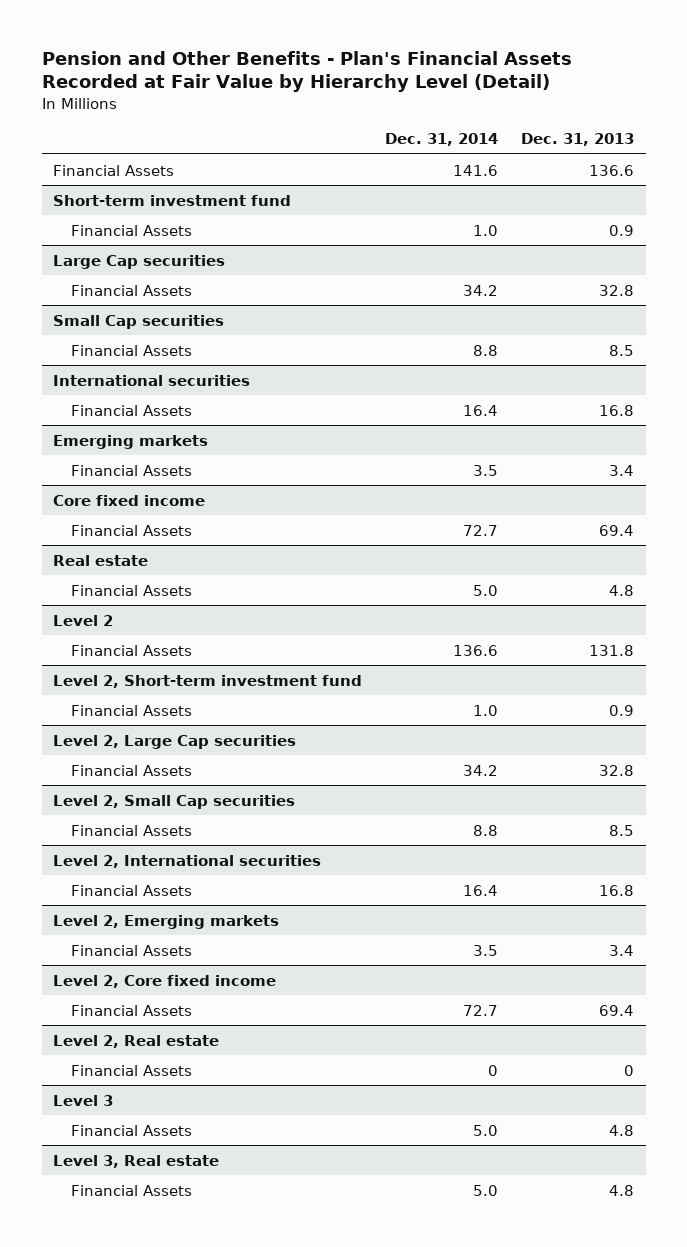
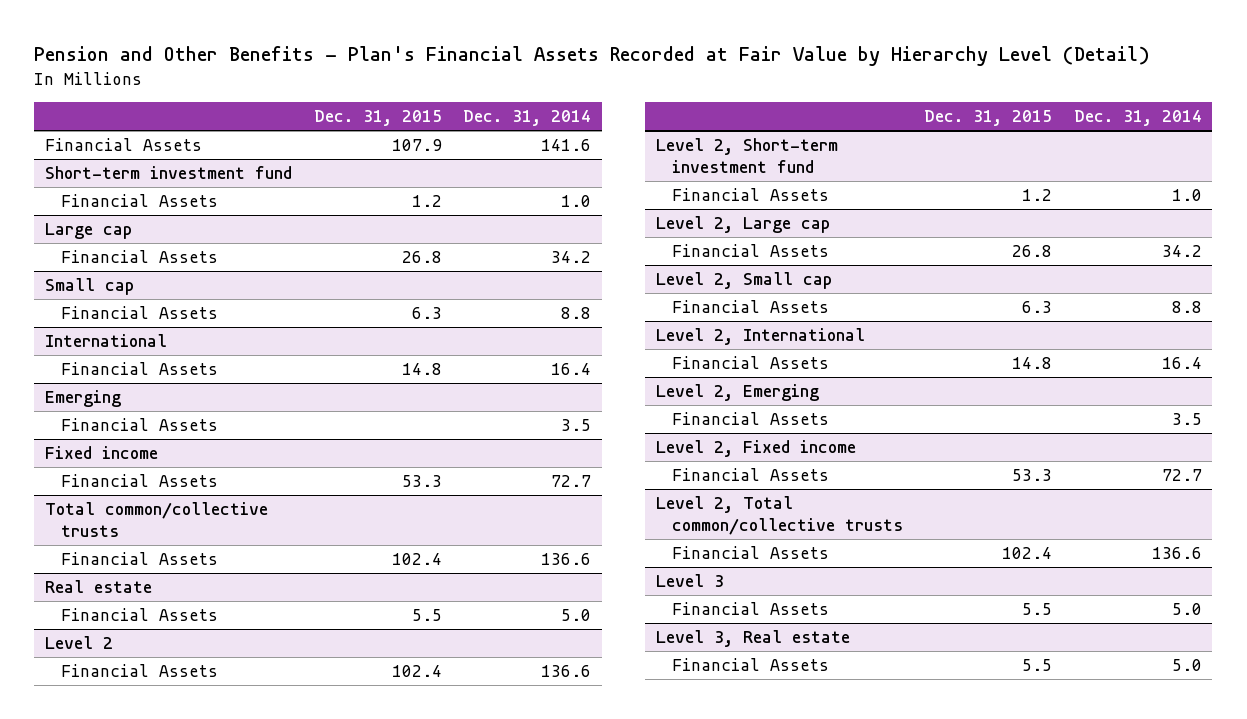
[521,133,635,147] Dec. 31, 2013 -> none
none -> [313,110,442,127] Dec. 31, 2015
[53,254,226,269] Large Cap securities -> [44,222,132,239] Large cap
[53,314,225,329] Small Cap securities -> [44,277,134,295] Small cap
[53,374,251,386] International securities -> [44,333,167,347] International
[53,434,209,449] Emerging markets -> [44,389,121,407] Emerging
[53,494,206,506] Core fixed income -> [44,445,158,459] Fixed income
none -> [44,501,268,538] Total common/collective trusts
none -> [61,551,219,565] Financial Assets
[53,734,297,749] Level 2, Large Cap securities -> [655,215,830,233] Level 2, Large cap
[53,794,296,809] Level 2, Small Cap securities -> [655,271,832,289] Level 2, Small cap
[53,854,322,868] Level 2, International securities -> [655,327,865,345] Level 2, International
[53,914,280,929] Level 2, Emerging markets -> [655,383,819,401] Level 2, Emerging
[53,974,277,988] Level 2, Core fixed income -> [655,439,856,457] Level 2, Fixed income
[53,1034,220,1048] Level 2, Real estate -> none
none -> [655,495,904,536] Level 2, Total common/collective trusts
[488,1064,499,1076] 0 -> [1151,546,1202,559] 136.6

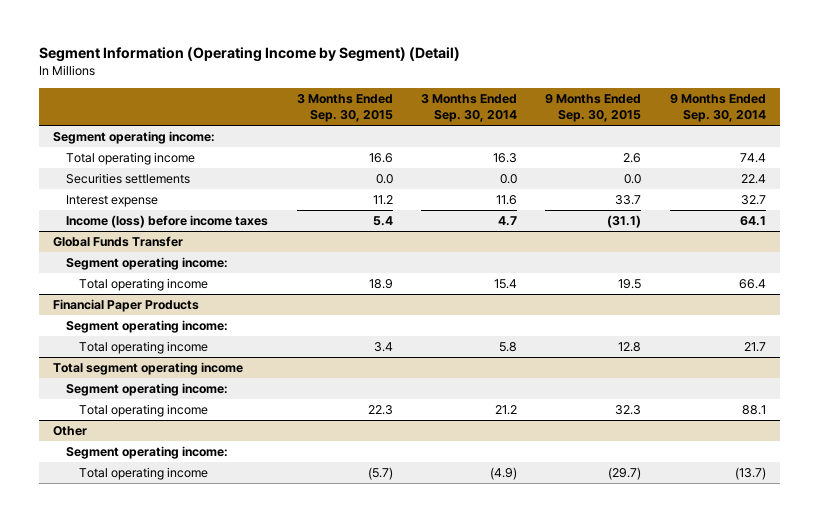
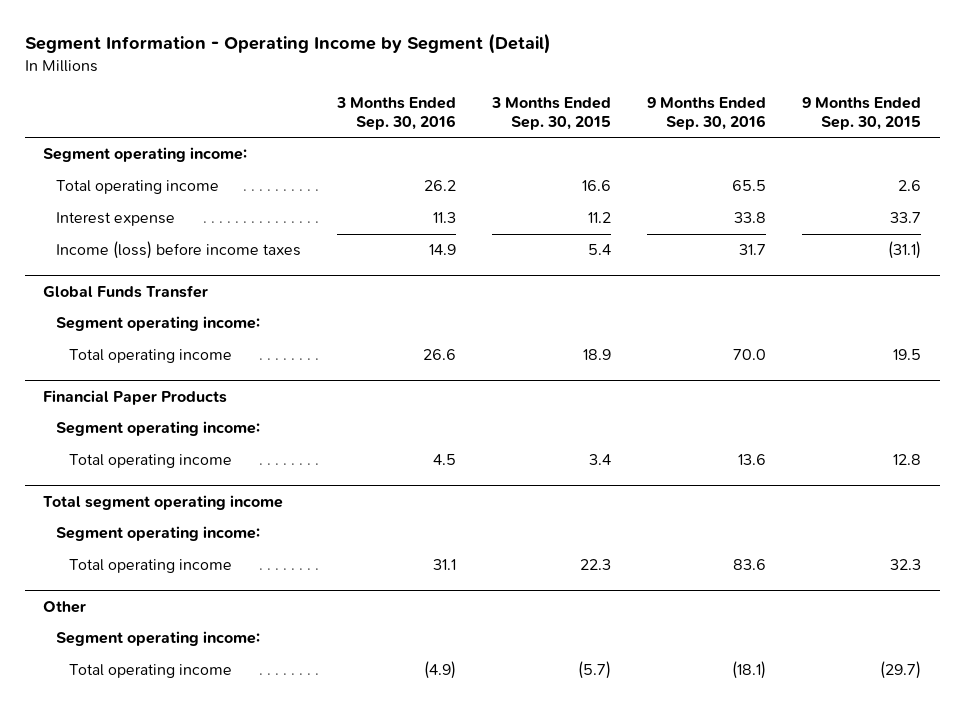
[38,47,460,63] Segment Information (Operating Income by Segment) (Detail) -> [24,33,551,55] Segment Information - Operating Income by Segment (Detail)
[420,94,517,123] 3 Months Ended Sep. 30, 2014 -> none
[669,94,766,123] 9 Months Ended Sep. 30, 2014 -> none
none -> [335,96,456,130] 3 Months Ended Sep. 30, 2016
none -> [647,96,767,130] 9 Months Ended Sep. 30, 2016
[66,173,191,185] Securities settlements -> none

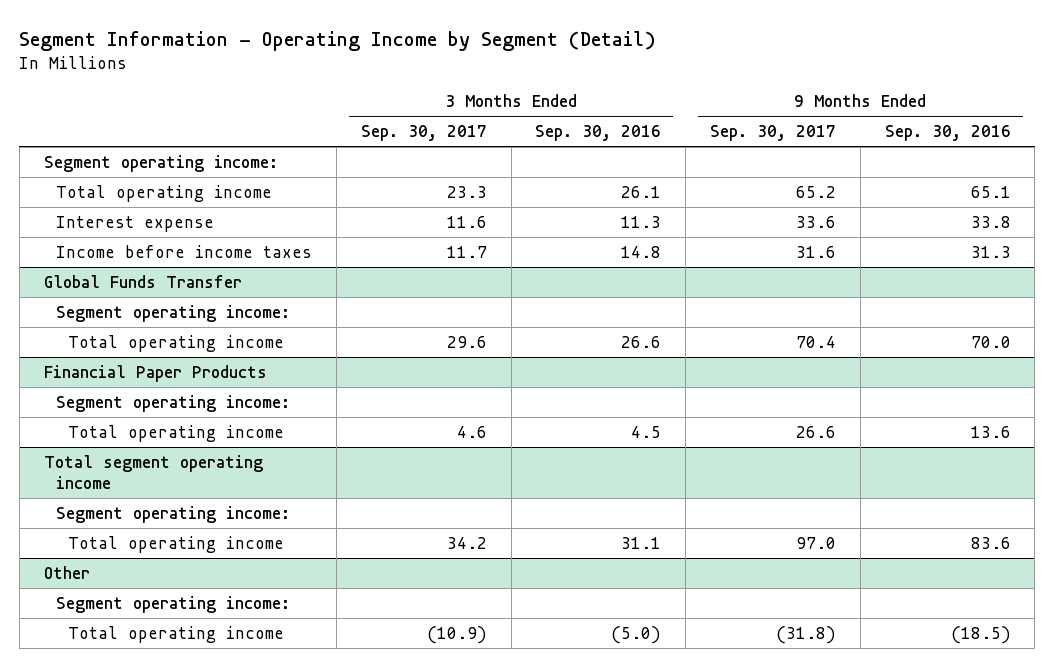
[490,96,611,130] 3 Months Ended Sep. 30, 2015 -> none
[802,96,922,130] 9 Months Ended Sep. 30, 2015 -> none
none -> [360,125,487,142] Sep. 30, 2017
none -> [709,125,836,142] Sep. 30, 2017
[423,180,456,192] 26.2 -> [621,185,662,198] 26.1
[732,180,767,192] 65.5 -> [970,185,1011,198] 65.1
[55,241,301,260] Income (loss) before income taxes -> [56,244,313,258] Income before income taxes
[428,244,456,256] 14.9 -> [621,245,662,258] 14.8
[739,244,767,256] 31.7 -> [970,245,1011,258] 31.3
[423,661,456,680] (4.9) -> [611,625,662,644] (5.0)
[732,661,767,680] (18.1) -> [950,625,1011,644] (18.5)

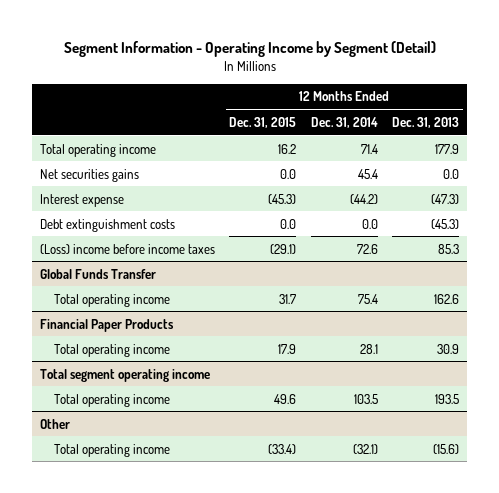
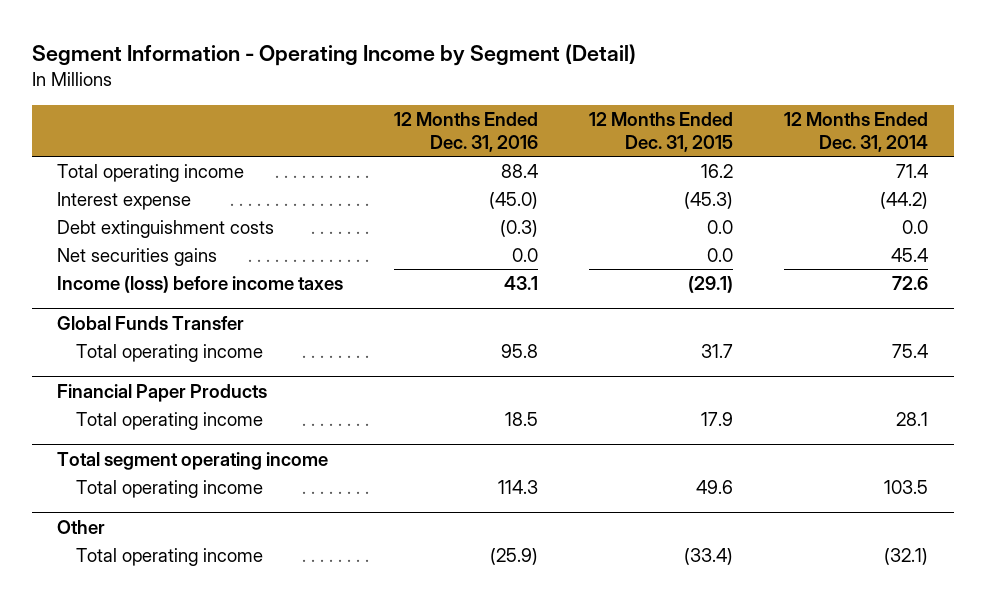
[392,116,460,128] Dec. 31, 2013 -> none
none -> [394,111,539,152] 12 Months Ended Dec. 31, 2016
[39,168,139,182] Net securities gains -> [57,247,218,266] Net securities gains
[39,243,215,254] (Loss) income before income taxes -> [57,275,344,293] Income (loss) before income taxes

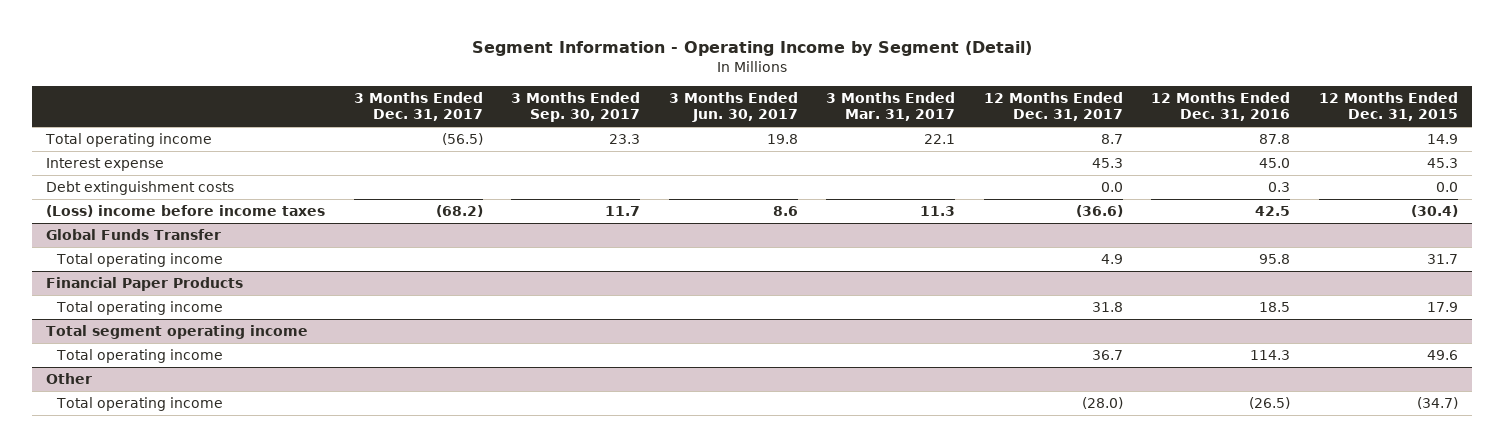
[784,111,929,152] 12 Months Ended Dec. 31, 2014 -> none
none -> [353,92,483,122] 3 Months Ended Dec. 31, 2017
none -> [511,92,641,123] 3 Months Ended Sep. 30, 2017
none -> [668,92,798,123] 3 Months Ended Jun. 30, 2017
none -> [826,92,956,122] 3 Months Ended Mar. 31, 2017
none -> [983,92,1123,122] 12 Months Ended Dec. 31, 2017
[57,247,218,266] Net securities gains -> none
[501,163,539,178] 88.4 -> [1259,134,1291,145] 87.8
[701,163,734,178] 16.2 -> [1426,134,1458,145] 14.9
[489,191,539,209] (45.0) -> [1259,158,1291,169] 45.0
[684,191,734,209] (45.3) -> [1426,158,1458,169] 45.3
[500,219,539,237] (0.3) -> [1268,182,1291,193] 0.3
[57,275,344,293] Income (loss) before income taxes -> [46,205,326,218] (Loss) income before income taxes
[504,275,539,290] 43.1 -> [1255,206,1291,217] 42.5
[688,275,734,293] (29.1) -> [1410,205,1458,218] (30.4)
[490,547,539,565] (25.9) -> [1249,397,1291,410] (26.5)
[684,547,734,565] (33.4) -> [1416,397,1458,410] (34.7)

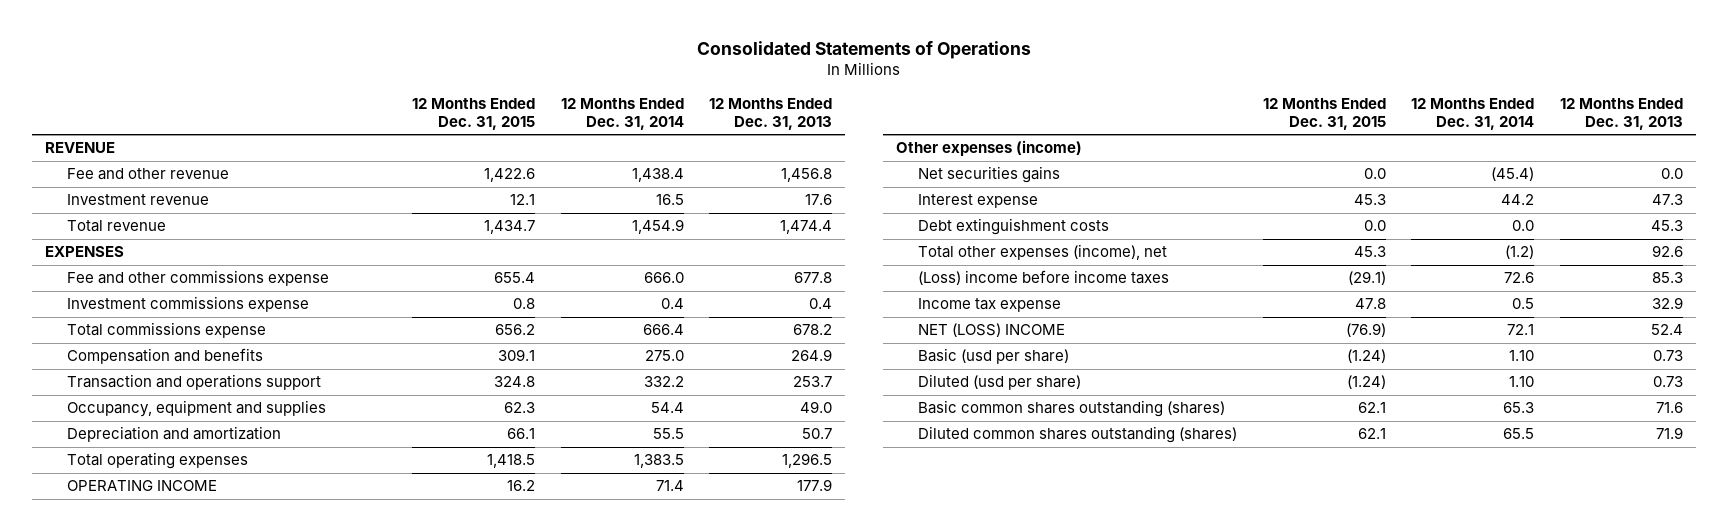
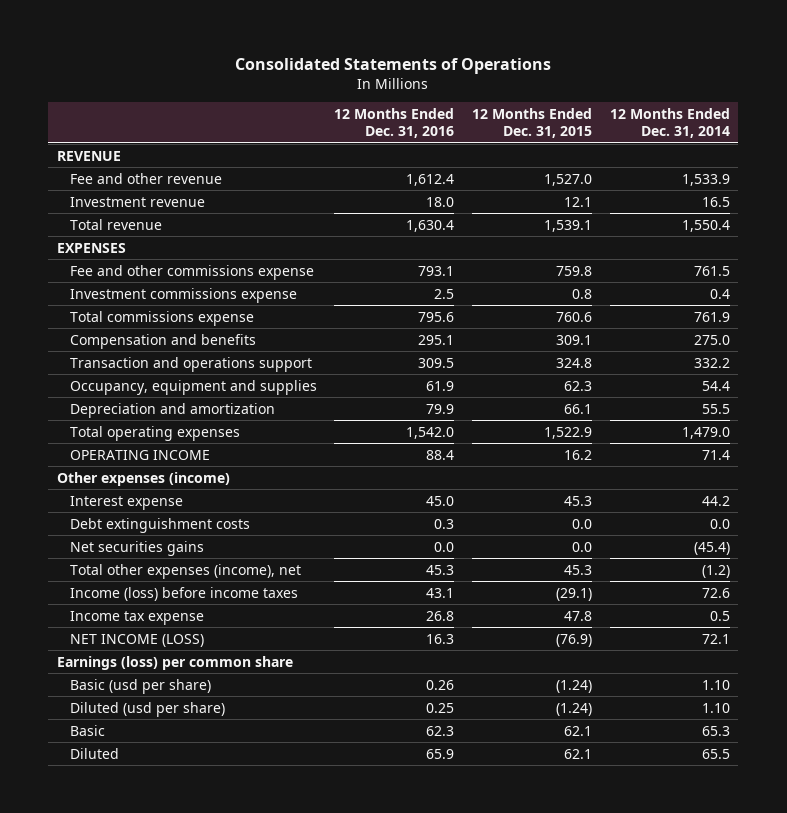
[709,97,833,131] 12 Months Ended Dec. 31, 2013 -> none
none -> [334,108,455,138] 12 Months Ended Dec. 31, 2016
[483,168,535,183] 1,422.6 -> [543,173,592,186] 1,527.0
[631,168,684,183] 1,438.4 -> [681,173,730,186] 1,533.9
[483,220,535,235] 1,434.7 -> [543,219,592,232] 1,539.1
[631,219,684,235] 1,454.9 -> [681,219,730,232] 1,550.4
[493,272,535,284] 655.4 -> [555,265,592,276] 759.8
[643,272,684,284] 666.0 -> [693,265,730,276] 761.5
[494,324,535,336] 656.2 -> [555,311,592,322] 760.6
[642,324,684,336] 666.4 -> [693,311,730,322] 761.9
[486,454,535,469] 1,418.5 -> [543,426,592,439] 1,522.9
[633,454,684,469] 1,383.5 -> [681,426,730,439] 1,479.0
[918,166,1061,184] Net securities gains -> [69,540,204,556] Net securities gains
[918,270,1170,286] (Loss) income before income taxes -> [69,586,298,601] Income (loss) before income taxes
[918,323,1066,338] NET (LOSS) INCOME -> [69,633,204,647] NET INCOME (LOSS)
none -> [57,655,294,670] Earnings (loss) per common share
[918,400,1226,418] Basic common shares outstanding (shares) -> [69,724,105,736] Basic
[918,426,1238,444] Diluted common shares outstanding (shares) -> [69,747,119,759] Diluted

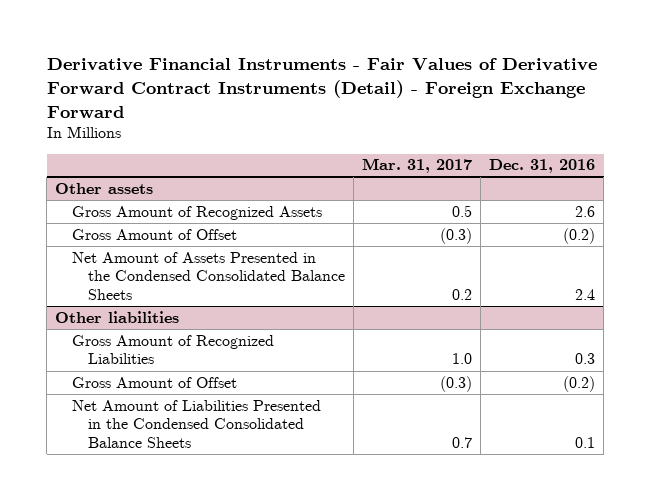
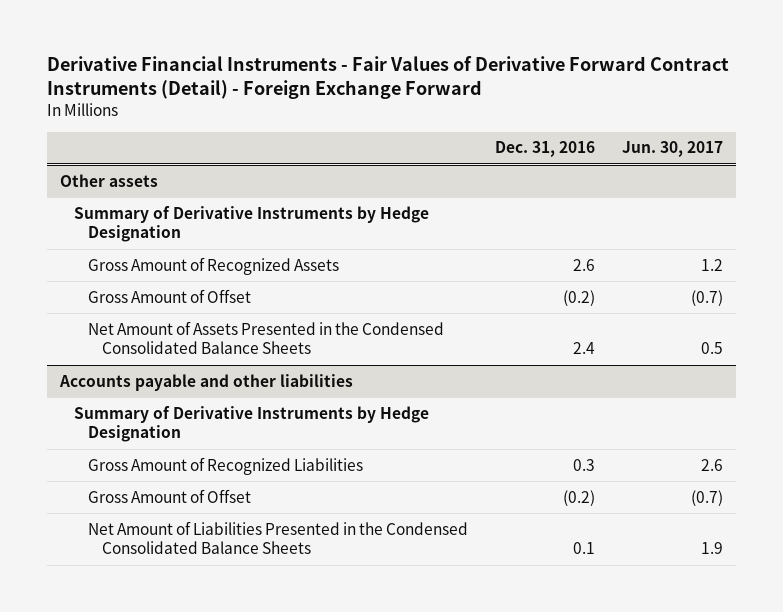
[362,158,473,174] Mar. 31, 2017 -> none
none -> [621,141,723,158] Jun. 30, 2017
none -> [73,205,429,243] Summary of Derivative Instruments by Hedge Designation
[55,310,180,323] Other liabilities -> [59,373,354,391] Accounts payable and other liabilities
none -> [73,405,429,443] Summary of Derivative Instruments by Hedge Designation

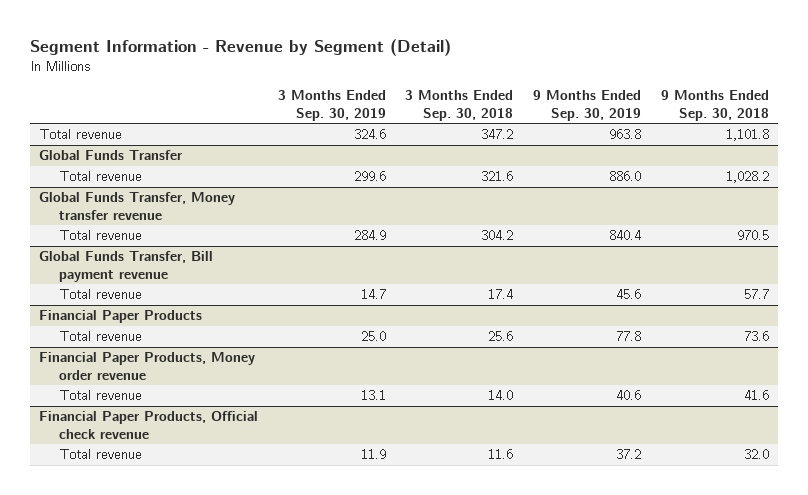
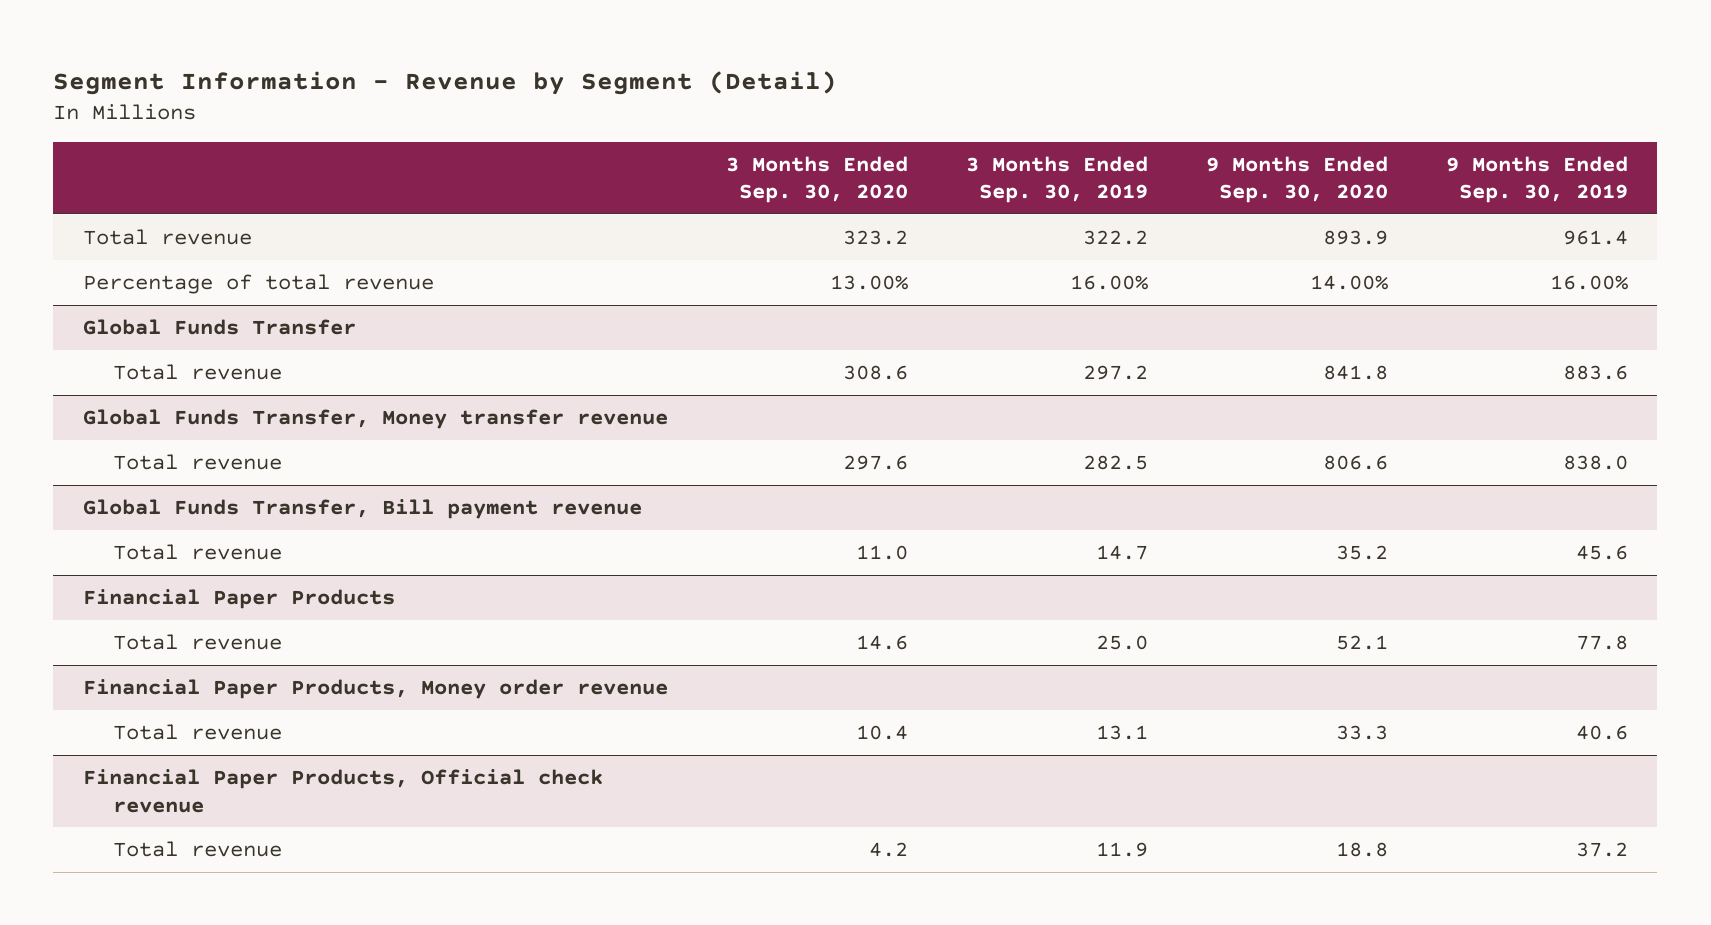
[405,90,514,121] 3 Months Ended Sep. 30, 2018 -> none
[660,90,769,121] 9 Months Ended Sep. 30, 2018 -> none
none -> [725,155,908,204] 3 Months Ended Sep. 30, 2020
none -> [1206,155,1389,204] 9 Months Ended Sep. 30, 2020
[353,129,386,140] 324.6 -> [1082,229,1148,245] 322.2
[609,129,642,140] 963.8 -> [1563,229,1629,245] 961.4
none -> [82,273,434,294] Percentage of total revenue
[353,171,386,182] 299.6 -> [1082,364,1148,380] 297.2
[609,171,642,182] 886.0 -> [1563,364,1629,380] 883.6
[353,230,386,241] 284.9 -> [1082,454,1148,470] 282.5
[609,230,642,241] 840.4 -> [1563,454,1629,470] 838.0

